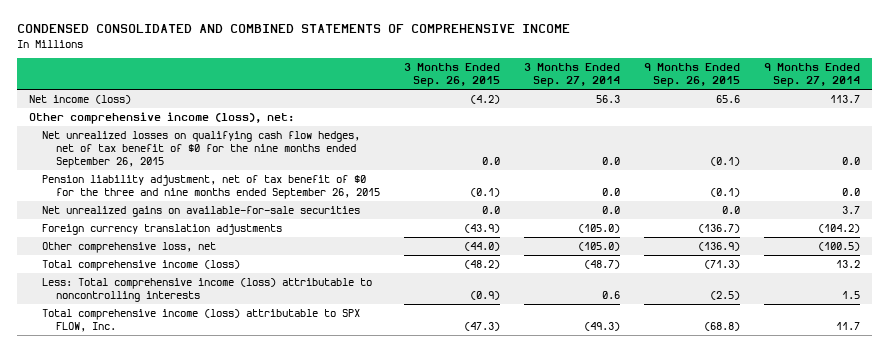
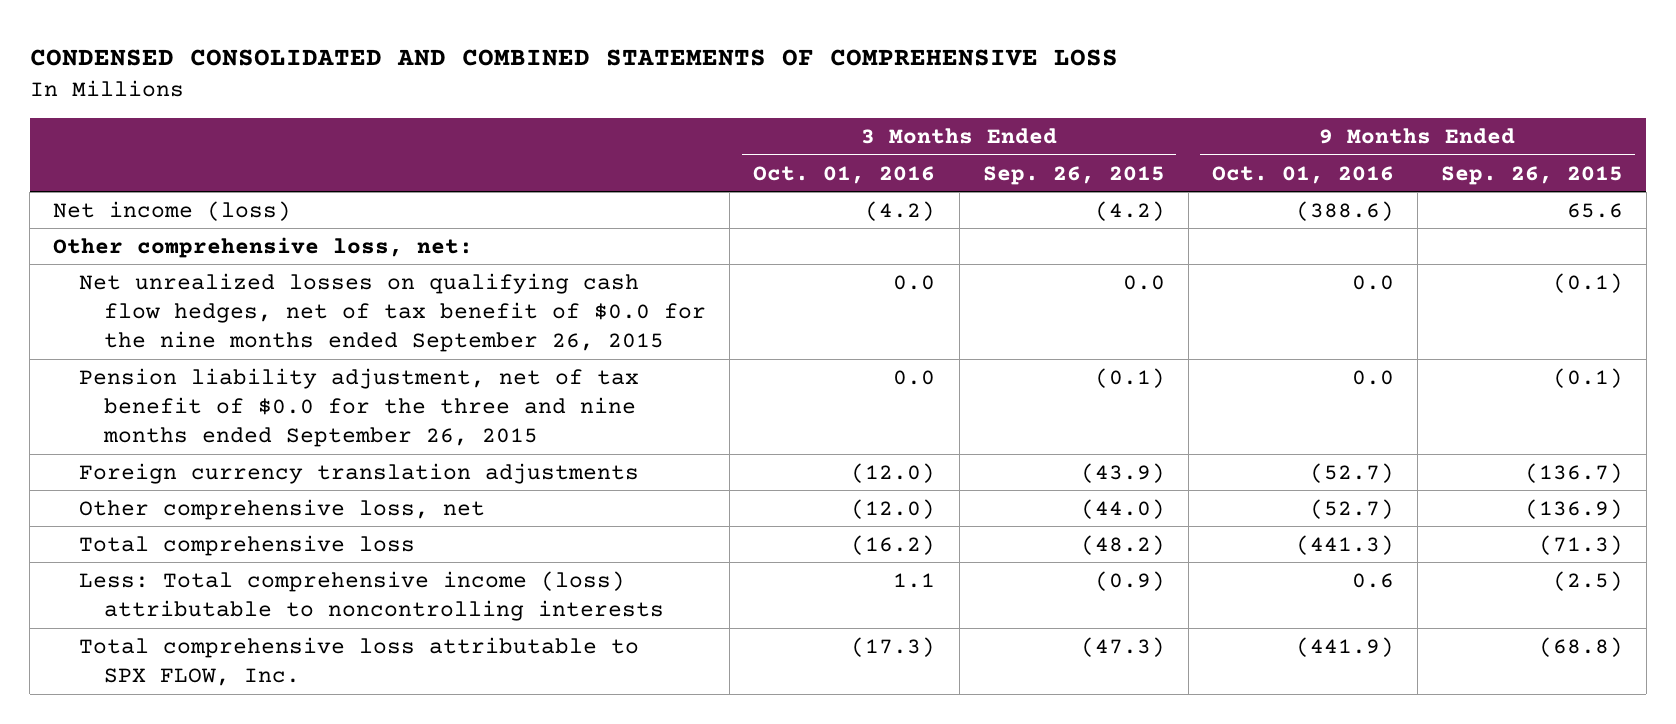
[16,24,570,34] CONDENSED CONSOLIDATED AND COMBINED STATEMENTS OF COMPREHENSIVE INCOME -> [29,48,1118,66] CONDENSED CONSOLIDATED AND COMBINED STATEMENTS OF COMPREHENSIVE LOSS
[524,63,621,88] 3 Months Ended Sep. 27, 2014 -> none
[764,63,861,88] 9 Months Ended Sep. 27, 2014 -> none
none -> [753,165,936,184] Oct. 01, 2016
none -> [1211,165,1394,184] Oct. 01, 2016
[42,205,361,217] Net unrealized gains on available-for-sale securities -> none
[28,111,294,124] Other comprehensive income (loss), net: -> [53,236,474,258] Other comprehensive loss, net:
[42,130,361,169] Net unrealized losses on qualifying cash flow hedges, net of tax benefit of $0 for the nine months ended September 26, 2015 -> [78,272,707,353] Net unrealized losses on qualifying cash flow hedges, net of tax benefit of $0.0 for the nine months ended September 26, 2015
[42,174,381,200] Pension liability adjustment, net of tax benefit of $0 for the three and nine months ended September 26, 2015 -> [78,367,639,448] Pension liability adjustment, net of tax benefit of $0.0 for the three and nine months ended September 26, 2015
[42,259,241,271] Total comprehensive income (loss) -> [78,534,415,556] Total comprehensive loss
[42,308,361,333] Total comprehensive income (loss) attributable to SPX FLOW, Inc. -> [78,636,639,686] Total comprehensive loss attributable to SPX FLOW, Inc.

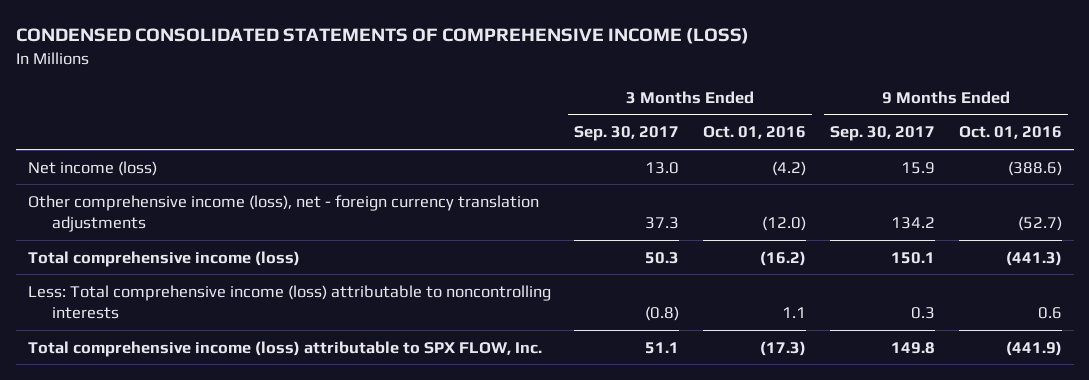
[29,48,1118,66] CONDENSED CONSOLIDATED AND COMBINED STATEMENTS OF COMPREHENSIVE LOSS -> [15,28,749,45] CONDENSED CONSOLIDATED STATEMENTS OF COMPREHENSIVE INCOME (LOSS)
[982,165,1165,185] Sep. 26, 2015 -> none
[1440,165,1623,185] Sep. 26, 2015 -> none
none -> [574,126,680,142] Sep. 30, 2017
none -> [829,126,935,142] Sep. 30, 2017
[53,236,474,258] Other comprehensive loss, net: -> none
[78,272,707,353] Net unrealized losses on qualifying cash flow hedges, net of tax benefit of $0.0 for the nine months ended September 26, 2015 -> none
[78,367,639,448] Pension liability adjustment, net of tax benefit of $0.0 for the three and nine months ended September 26, 2015 -> none
[78,498,485,520] Other comprehensive loss, net -> none
[78,462,639,484] Foreign currency translation adjustments -> [27,194,539,233] Other comprehensive income (loss), net - foreign currency translation adjustments
[78,534,415,556] Total comprehensive loss -> [27,250,300,267] Total comprehensive income (loss)
[78,636,639,686] Total comprehensive loss attributable to SPX FLOW, Inc. -> [27,340,542,357] Total comprehensive income (loss) attributable to SPX FLOW, Inc.

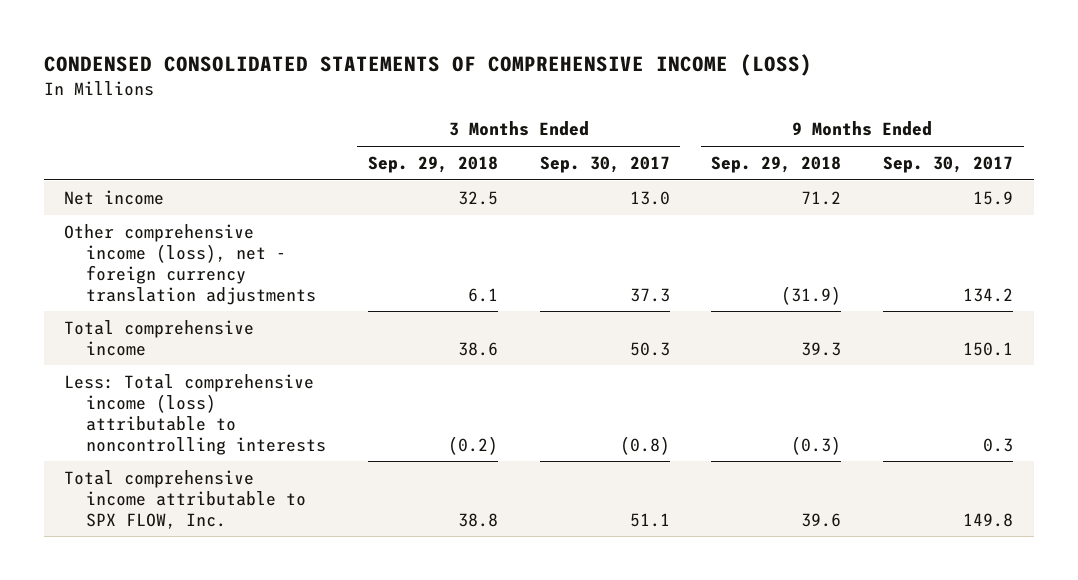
[703,126,807,140] Oct. 01, 2016 -> none
[958,126,1062,140] Oct. 01, 2016 -> none
none -> [367,155,498,173] Sep. 29, 2018
none -> [711,155,842,173] Sep. 29, 2018
[27,160,157,176] Net income (loss) -> [64,189,165,205] Net income
[27,250,300,267] Total comprehensive income (loss) -> [64,319,255,356] Total comprehensive income
[27,340,542,357] Total comprehensive income (loss) attributable to SPX FLOW, Inc. -> [64,469,306,529] Total comprehensive income attributable to SPX FLOW, Inc.

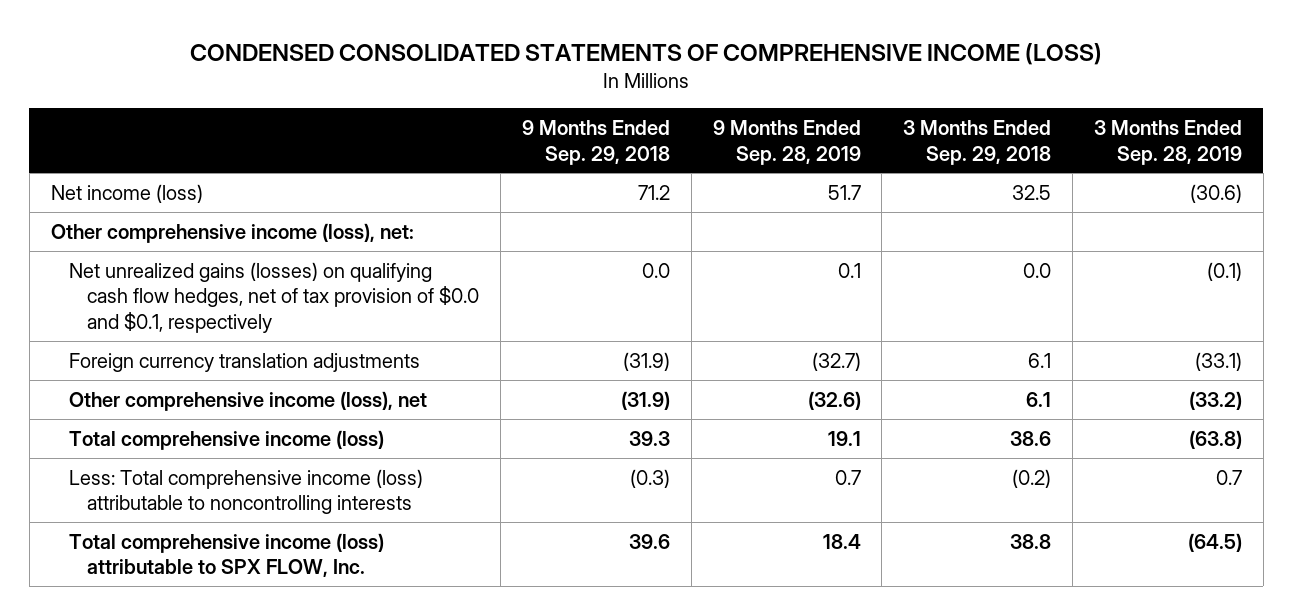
[539,155,670,173] Sep. 30, 2017 -> none
[883,155,1014,173] Sep. 30, 2017 -> none
none -> [712,119,861,165] 9 Months Ended Sep. 28, 2019
none -> [1094,119,1243,165] 3 Months Ended Sep. 28, 2019
[64,189,165,205] Net income -> [50,183,203,203] Net income (loss)
none -> [50,222,414,243] Other comprehensive income (loss), net:
none -> [68,261,480,334] Net unrealized gains (losses) on qualifying cash flow hedges, net of tax provision of $0.0 and $0.1, respectively
[64,223,316,305] Other comprehensive income (loss), net - foreign currency translation adjustments -> [68,352,420,372] Foreign currency translation adjustments
none -> [68,390,427,411] Other comprehensive income (loss), net
[64,319,255,356] Total comprehensive income -> [68,429,384,450] Total comprehensive income (loss)
[64,469,306,529] Total comprehensive income attributable to SPX FLOW, Inc. -> [68,532,384,578] Total comprehensive income (loss) attributable to SPX FLOW, Inc.

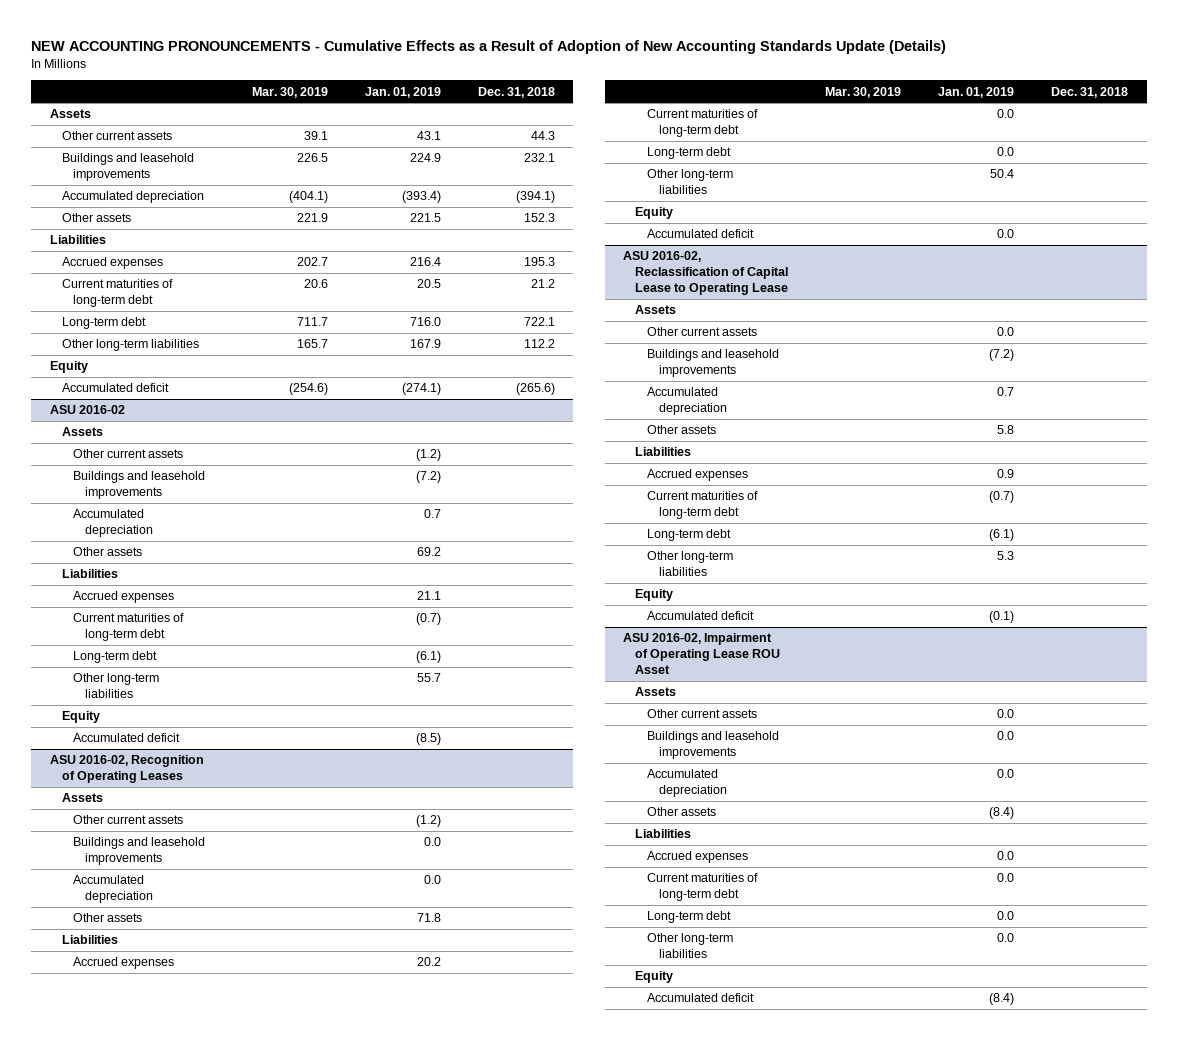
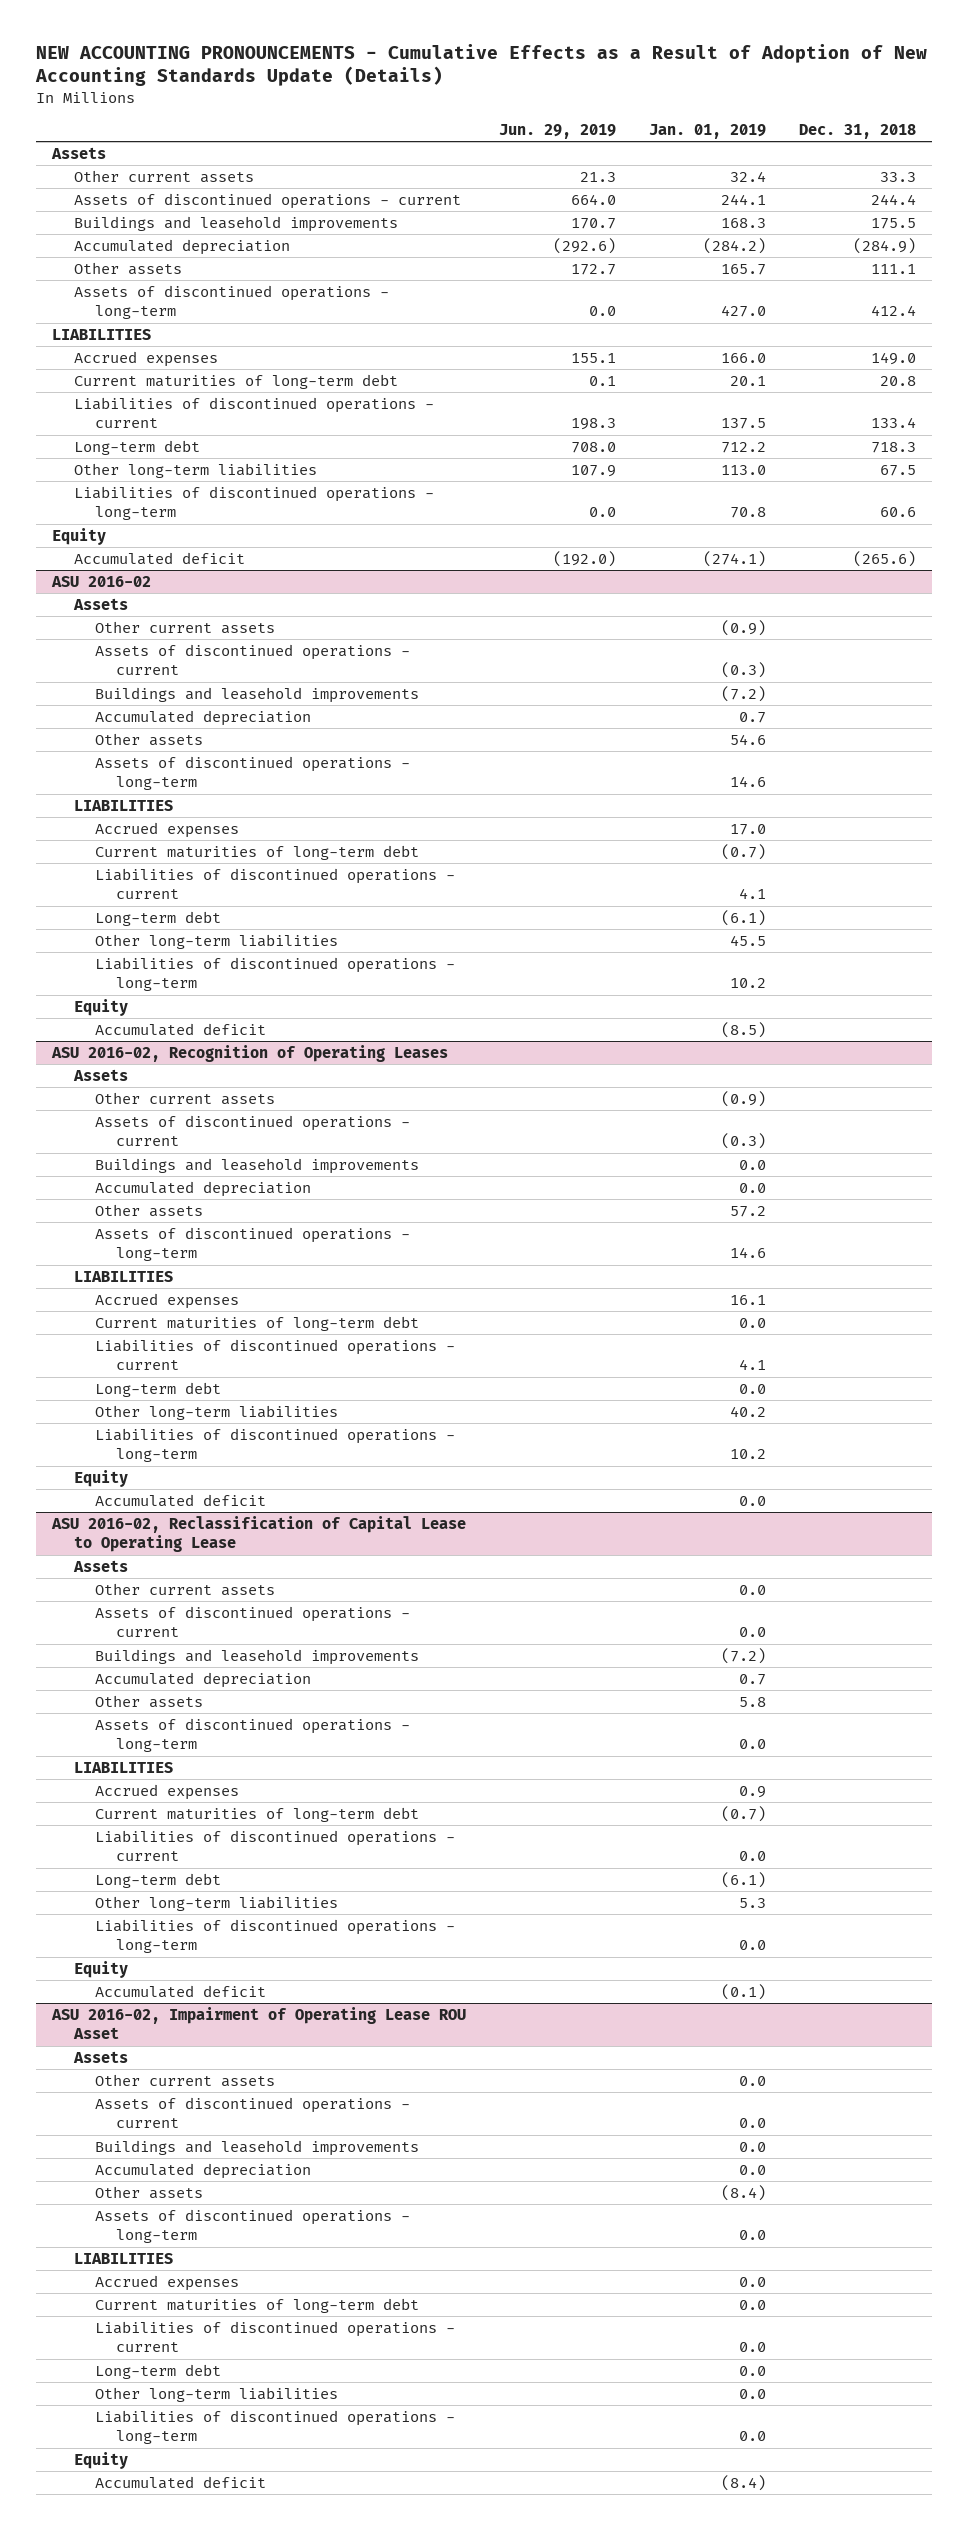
[251,86,328,98] Mar. 30, 2019 -> none
none -> [499,123,617,139] Jun. 29, 2019
[416,131,441,141] 43.1 -> [729,170,766,182] 32.4
[530,131,555,141] 44.3 -> [879,171,916,182] 33.3
none -> [73,192,461,209] Assets of discontinued operations - current
[409,153,441,163] 224.9 -> [720,217,766,228] 168.3
[523,153,555,163] 232.1 -> [870,217,916,229] 175.5
[401,191,441,204] (393.4) -> [702,237,766,254] (284.2)
[515,191,555,204] (394.1) -> [852,237,916,254] (284.9)
[409,213,441,223] 221.5 -> [720,263,766,275] 165.7
[523,213,555,223] 152.3 -> [870,263,916,274] 111.1
none -> [73,284,389,320] Assets of discontinued operations - long-term
[49,235,106,245] Liabilities -> [52,328,152,340] LIABILITIES
[409,257,441,267] 216.4 -> [720,352,766,363] 166.0
[523,257,555,267] 195.3 -> [870,351,916,365] 149.0
[416,279,441,289] 20.5 -> [729,375,766,386] 20.1
[530,279,555,289] 21.2 -> [879,375,916,386] 20.8
none -> [73,396,434,429] Liabilities of discontinued operations - current
[409,317,441,327] 716.0 -> [720,441,766,453] 712.2
[523,317,555,327] 722.1 -> [870,441,916,453] 718.3
[409,339,441,349] 167.9 -> [720,464,766,475] 113.0
[523,339,555,349] 112.2 -> [879,464,916,476] 67.5
none -> [73,485,434,521] Liabilities of discontinued operations - long-term
[415,449,441,462] (1.2) -> [720,619,766,636] (0.9)
none -> [94,643,410,676] Assets of discontinued operations - current
[416,547,441,557] 69.2 -> [729,733,766,745] 54.6
none -> [94,755,410,791] Assets of discontinued operations - long-term
[61,569,118,579] Liabilities -> [73,799,173,811] LIABILITIES
[416,591,441,601] 21.1 -> [729,823,766,835] 17.0
none -> [94,867,455,900] Liabilities of discontinued operations - current
[416,673,441,683] 55.7 -> [729,934,766,946] 45.5
none -> [94,956,455,992] Liabilities of discontinued operations - long-term
[415,815,441,828] (1.2) -> [720,1090,766,1107] (0.9)
none -> [94,1114,410,1147] Assets of discontinued operations - current
[416,913,441,923] 71.8 -> [729,1205,766,1217] 57.2
none -> [94,1226,410,1262] Assets of discontinued operations - long-term
[61,935,118,945] Liabilities -> [73,1270,173,1282] LIABILITIES
[416,957,441,967] 20.2 -> [729,1294,766,1305] 16.1
none -> [94,1338,455,1371] Liabilities of discontinued operations - current
[990,169,1015,179] 50.4 -> [729,1405,766,1417] 40.2
none -> [94,1427,455,1463] Liabilities of discontinued operations - long-term
none -> [94,1605,410,1638] Assets of discontinued operations - current
none -> [94,1717,410,1753] Assets of discontinued operations - long-term
[635,447,692,457] Liabilities -> [73,1761,173,1773] LIABILITIES
none -> [94,1829,455,1862] Liabilities of discontinued operations - current
none -> [94,1918,455,1954] Liabilities of discontinued operations - long-term
none -> [94,2096,410,2129] Assets of discontinued operations - current
none -> [94,2208,410,2244] Assets of discontinued operations - long-term
[635,829,692,839] Liabilities -> [73,2252,173,2264] LIABILITIES
none -> [94,2320,455,2353] Liabilities of discontinued operations - current
none -> [94,2409,455,2445] Liabilities of discontinued operations - long-term

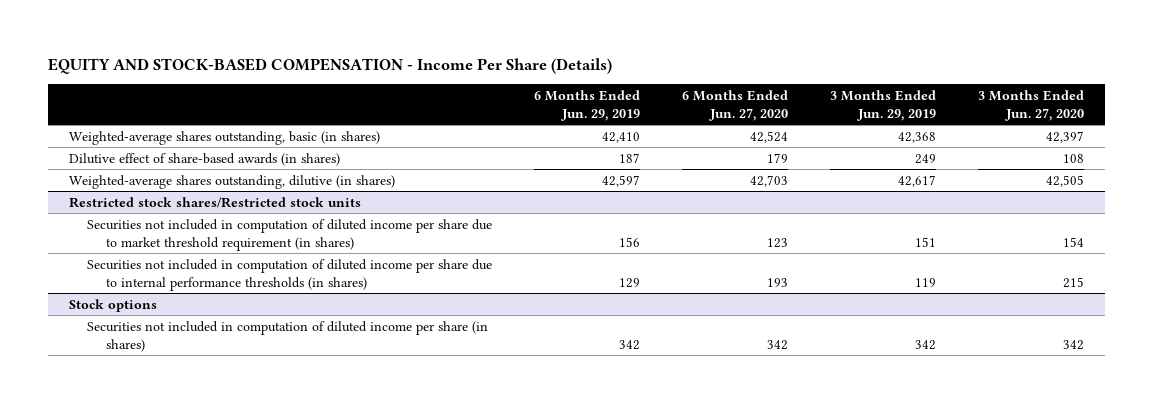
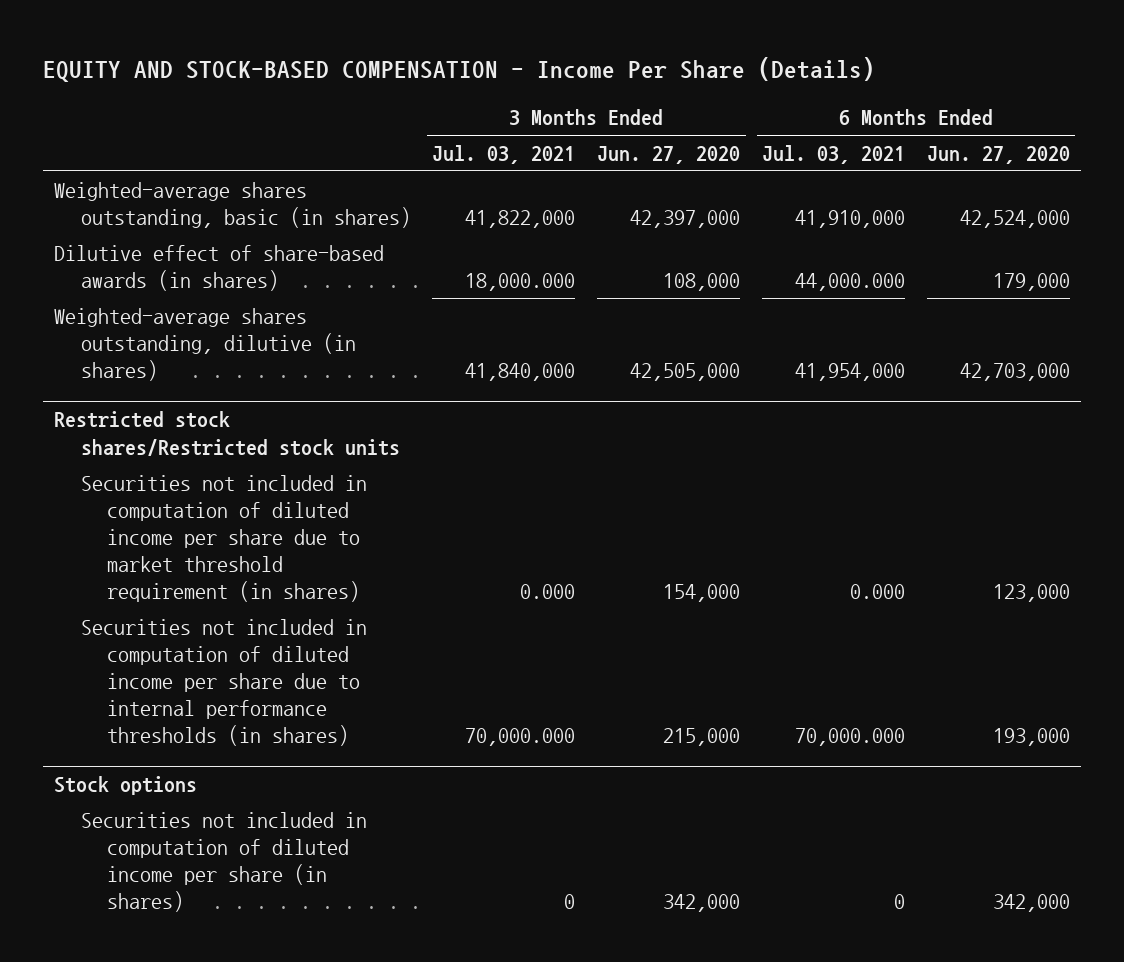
[534,89,641,121] 6 Months Ended Jun. 29, 2019 -> none
[829,89,936,121] 3 Months Ended Jun. 29, 2019 -> none
none -> [432,144,576,164] Jul. 03, 2021
none -> [762,144,906,164] Jul. 03, 2021
[749,130,788,143] 42,524 -> [960,210,1071,229] 42,524,000
[1045,130,1084,143] 42,397 -> [630,210,741,229] 42,397,000
[766,152,788,163] 179 -> [993,273,1071,292] 179,000
[1062,153,1084,163] 108 -> [663,273,741,292] 108,000
[749,174,788,187] 42,703 -> [960,363,1071,382] 42,703,000
[1045,174,1084,187] 42,505 -> [630,363,741,382] 42,505,000
[766,237,788,248] 123 -> [993,584,1071,603] 123,000
[1062,236,1084,247] 154 -> [663,584,741,603] 154,000
[766,277,788,287] 193 -> [993,728,1071,747] 193,000
[1062,276,1084,288] 215 -> [663,728,741,747] 215,000
[766,339,788,350] 342 -> [993,894,1071,913] 342,000
[1062,339,1084,350] 342 -> [663,894,741,913] 342,000

